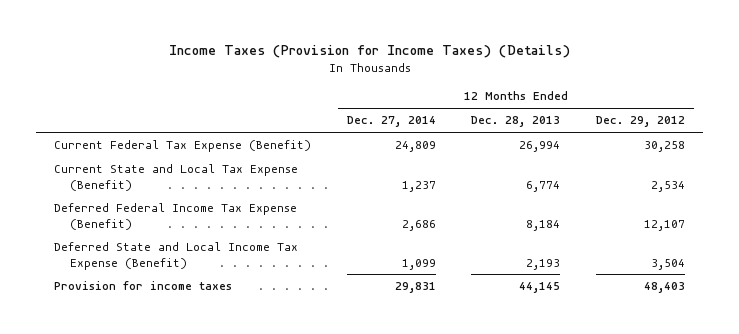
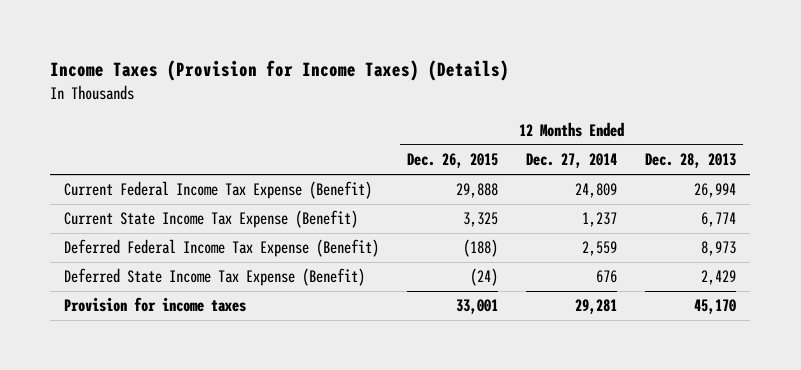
[595,116,685,128] Dec. 29, 2012 -> none
none -> [407,153,499,169] Dec. 26, 2015
[54,140,312,153] Current Federal Tax Expense (Benefit) -> [64,181,373,200] Current Federal Income Tax Expense (Benefit)
[54,164,299,191] Current State and Local Tax Expense (Benefit) -> [64,210,359,229] Current State Income Tax Expense (Benefit)
[401,219,436,231] 2,686 -> [582,241,618,257] 2,559
[526,219,561,231] 8,184 -> [701,241,737,257] 8,973
[54,242,299,270] Deferred State and Local Income Tax Expense (Benefit) -> [64,268,366,287] Deferred State Income Tax Expense (Benefit)
[401,258,436,270] 1,099 -> [596,270,618,284] 676
[526,258,561,270] 2,193 -> [701,270,737,286] 2,429
[394,282,436,294] 29,831 -> [575,299,618,315] 29,281
[519,282,561,294] 44,145 -> [694,299,737,315] 45,170

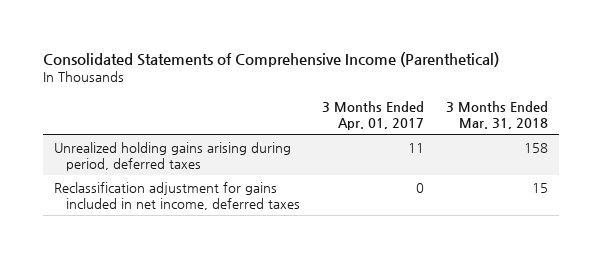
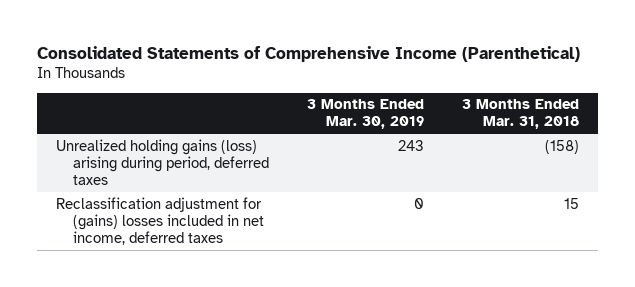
[322,100,425,131] 3 Months Ended Apr. 01, 2017 -> none
none -> [306,99,424,130] 3 Months Ended Mar. 30, 2019
[54,141,292,171] Unrealized holding gains arising during period, deferred taxes -> [55,138,269,185] Unrealized holding gains (loss) arising during period, deferred taxes
[524,142,549,153] 158 -> [544,139,579,154] (158)
[54,181,301,210] Reclassification adjustment for gains included in net income, deferred taxes -> [55,196,264,245] Reclassification adjustment for (gains) losses included in net income, deferred taxes

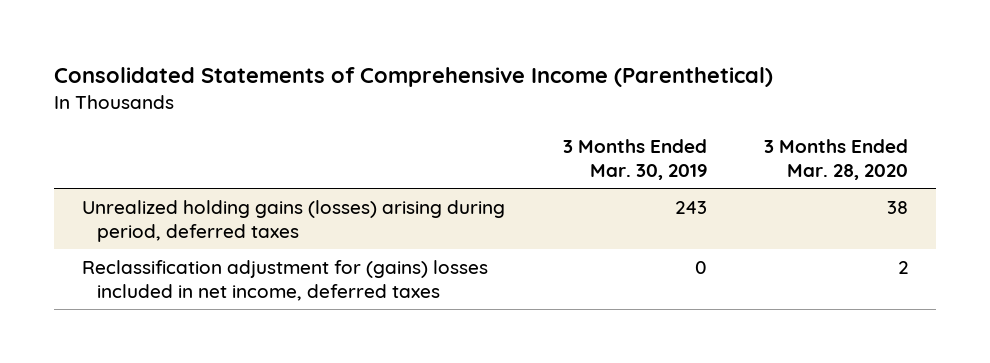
[461,99,579,130] 3 Months Ended Mar. 31, 2018 -> none
none -> [763,139,908,180] 3 Months Ended Mar. 28, 2020
[55,138,269,185] Unrealized holding gains (loss) arising during period, deferred taxes -> [82,199,506,242] Unrealized holding gains (losses) arising during period, deferred taxes

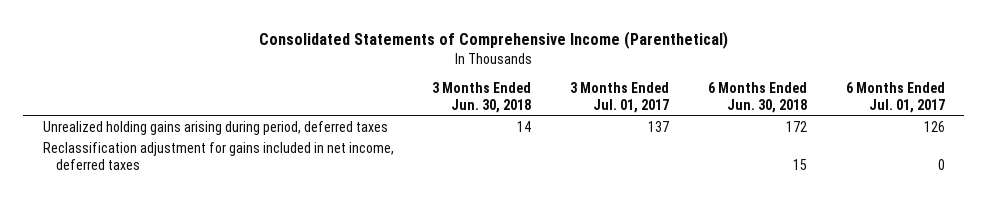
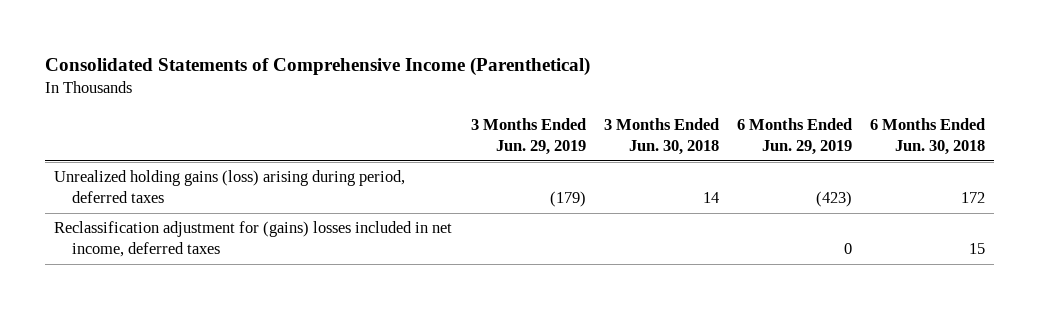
[570,82,670,114] 3 Months Ended Jul. 01, 2017 -> none
[845,82,945,114] 6 Months Ended Jul. 01, 2017 -> none
none -> [470,118,586,155] 3 Months Ended Jun. 29, 2019
none -> [736,118,852,155] 6 Months Ended Jun. 29, 2019
[42,121,388,136] Unrealized holding gains arising during period, deferred taxes -> [54,170,406,204] Unrealized holding gains (loss) arising during period, deferred taxes
[42,142,394,171] Reclassification adjustment for gains included in net income, deferred taxes -> [54,221,453,258] Reclassification adjustment for (gains) losses included in net income, deferred taxes

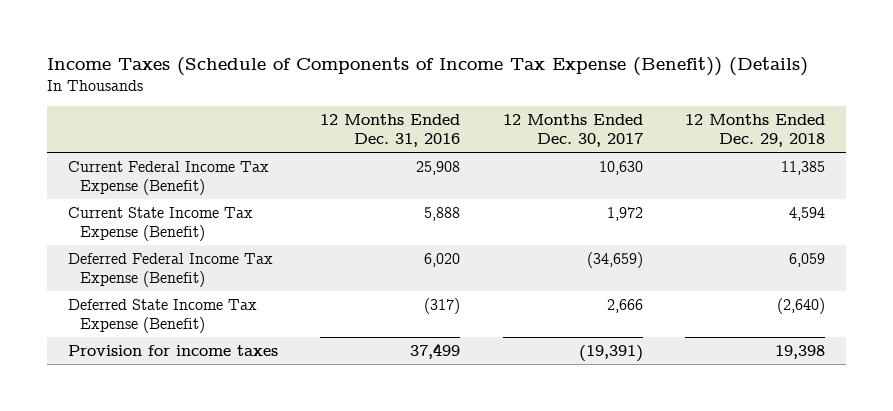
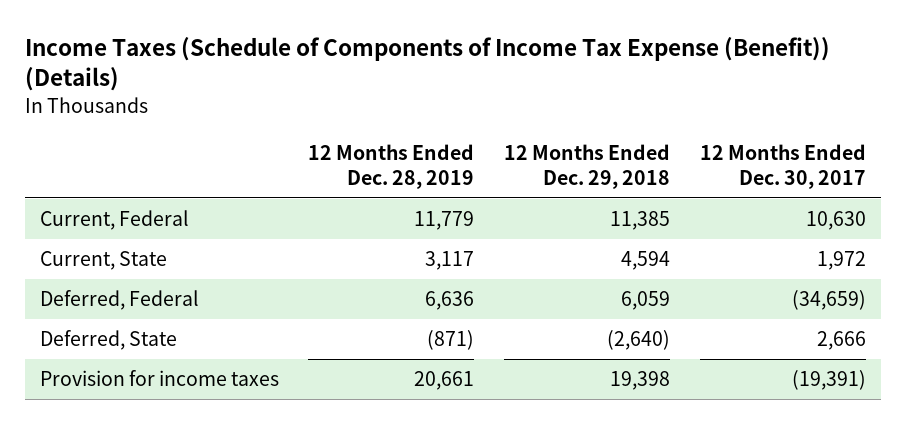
[320,113,461,148] 12 Months Ended Dec. 31, 2016 -> none
none -> [308,143,475,189] 12 Months Ended Dec. 28, 2019
[67,160,269,195] Current Federal Income Tax Expense (Benefit) -> [39,210,189,231] Current, Federal
[67,206,253,241] Current State Income Tax Expense (Benefit) -> [39,251,167,271] Current, State
[67,252,273,287] Deferred Federal Income Tax Expense (Benefit) -> [39,290,199,311] Deferred, Federal
[67,298,257,333] Deferred State Income Tax Expense (Benefit) -> [39,330,177,351] Deferred, State

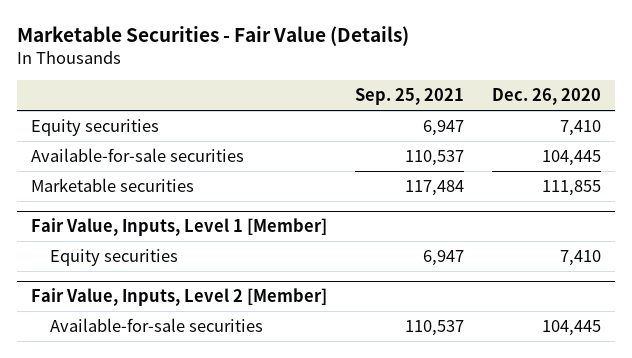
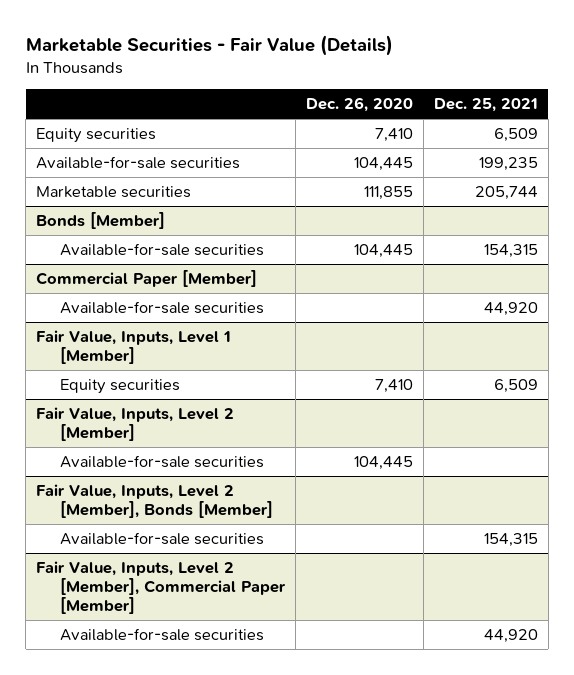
[354,88,464,106] Sep. 25, 2021 -> none
none -> [434,98,539,113] Dec. 25, 2021
none -> [36,212,166,230] Bonds [Member]
none -> [60,243,265,257] Available-for-sale securities
none -> [36,270,258,288] Commercial Paper [Member]
none -> [60,301,265,315] Available-for-sale securities
none -> [36,484,274,519] Fair Value, Inputs, Level 2 [Member], Bonds [Member]
none -> [60,532,265,546] Available-for-sale securities
none -> [36,561,287,615] Fair Value, Inputs, Level 2 [Member], Commercial Paper [Member]
none -> [60,628,265,642] Available-for-sale securities

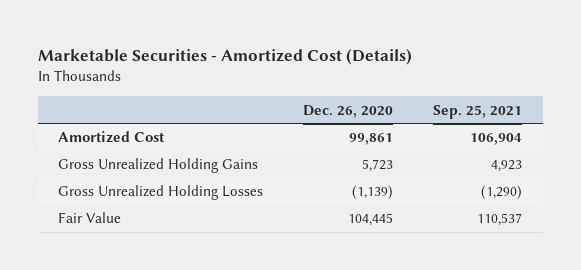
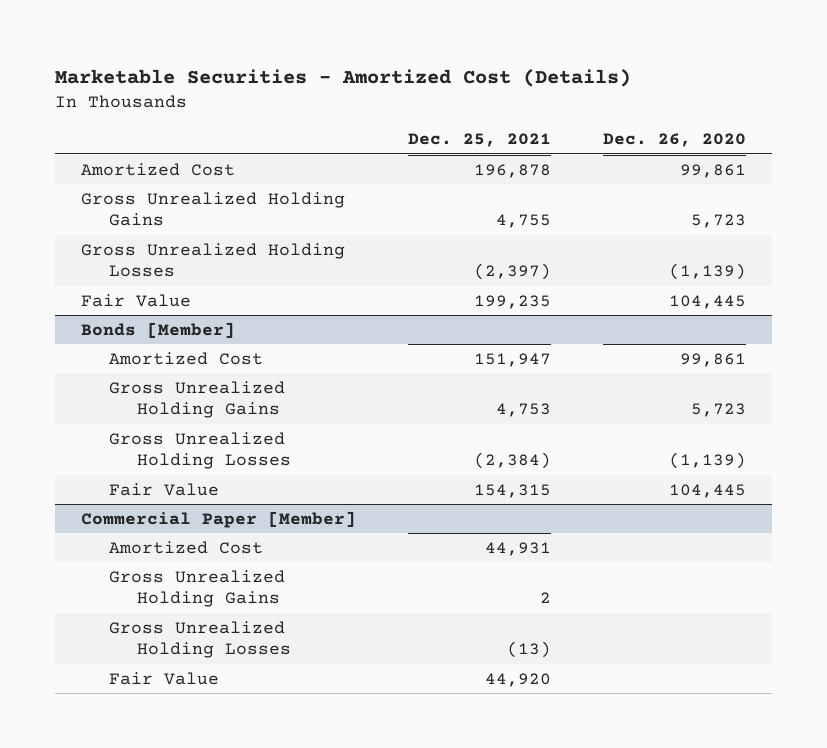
[433,104,523,119] Sep. 25, 2021 -> none
none -> [407,133,551,148] Dec. 25, 2021
none -> [80,321,235,338] Bonds [Member]
none -> [108,351,263,365] Amortized Cost
none -> [108,380,285,419] Gross Unrealized Holding Gains
none -> [108,431,291,470] Gross Unrealized Holding Losses
none -> [108,482,219,496] Fair Value
none -> [80,510,356,528] Commercial Paper [Member]
none -> [108,540,263,554] Amortized Cost
none -> [108,569,285,608] Gross Unrealized Holding Gains
none -> [108,620,291,659] Gross Unrealized Holding Losses
none -> [108,671,219,685] Fair Value

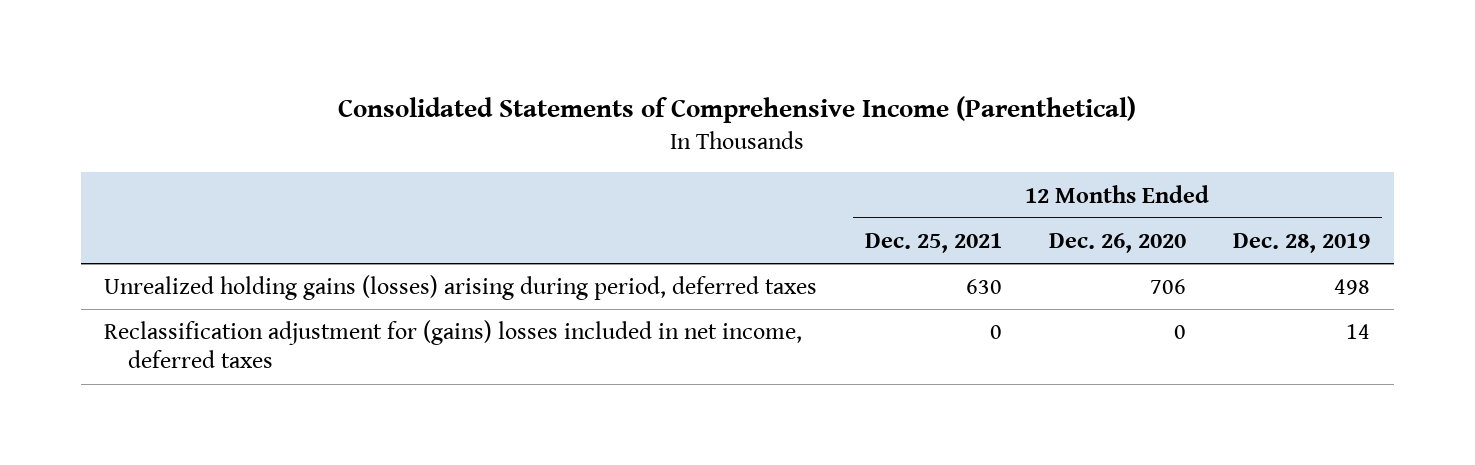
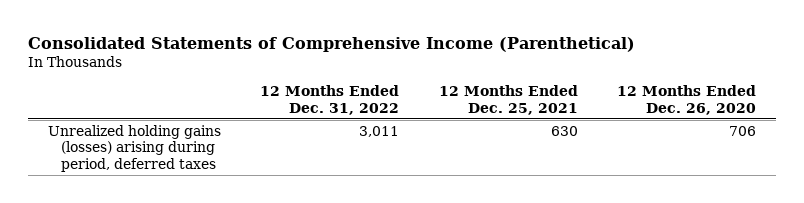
[1233,232,1371,253] Dec. 28, 2019 -> none
none -> [260,85,400,116] 12 Months Ended Dec. 31, 2022
[104,320,803,369] Reclassification adjustment for (gains) losses included in net income, deferred taxes -> none

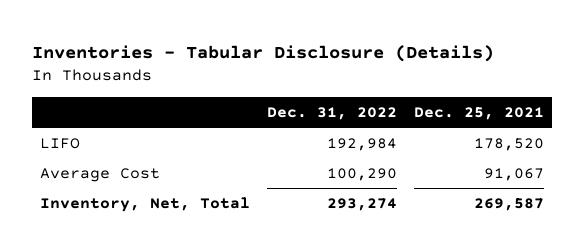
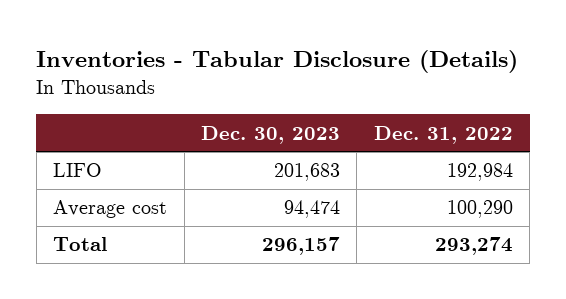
[413,106,544,120] Dec. 25, 2021 -> none
none -> [201,125,341,144] Dec. 30, 2023
[40,168,161,183] Average Cost -> [53,200,168,219] Average cost
[40,197,251,213] Inventory, Net, Total -> [53,237,108,252] Total

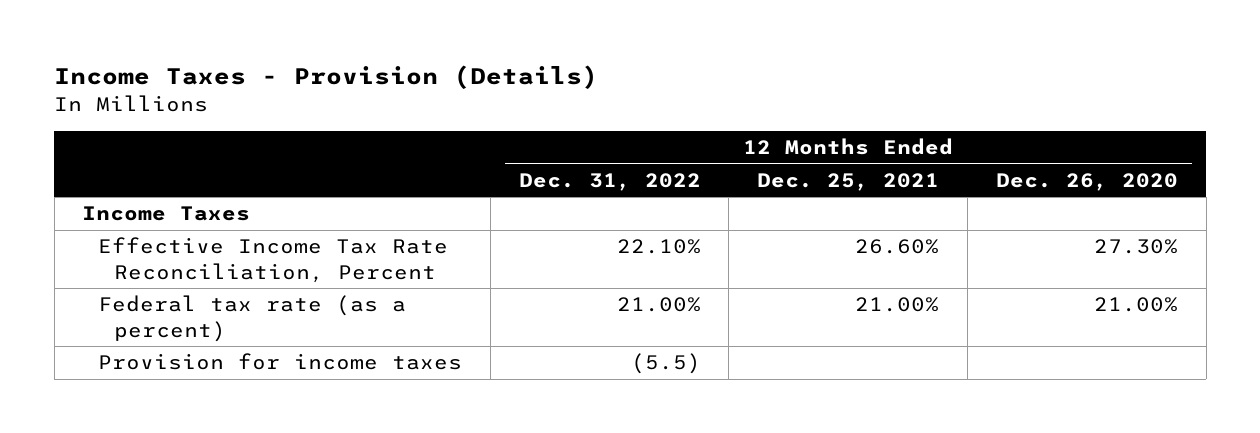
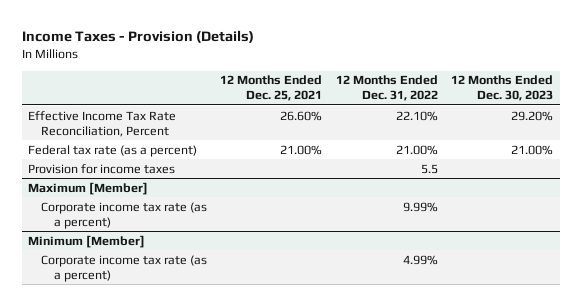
[995,172,1178,191] Dec. 26, 2020 -> none
none -> [450,75,553,102] 12 Months Ended Dec. 30, 2023
[82,206,251,222] Income Taxes -> none
[630,353,701,375] (5.5) -> [420,163,438,174] 5.5
none -> [28,181,149,195] Maximum [Member]
none -> [41,201,208,229] Corporate income tax rate (as a percent)
none -> [28,234,146,248] Minimum [Member]
none -> [41,254,208,282] Corporate income tax rate (as a percent)

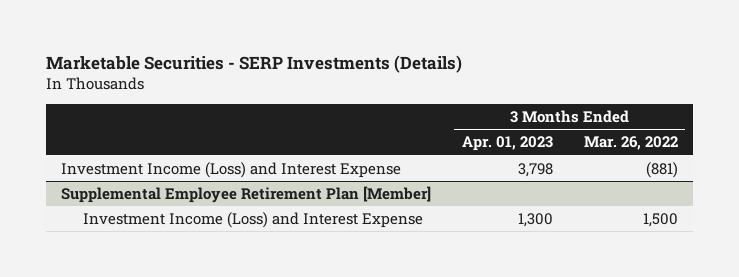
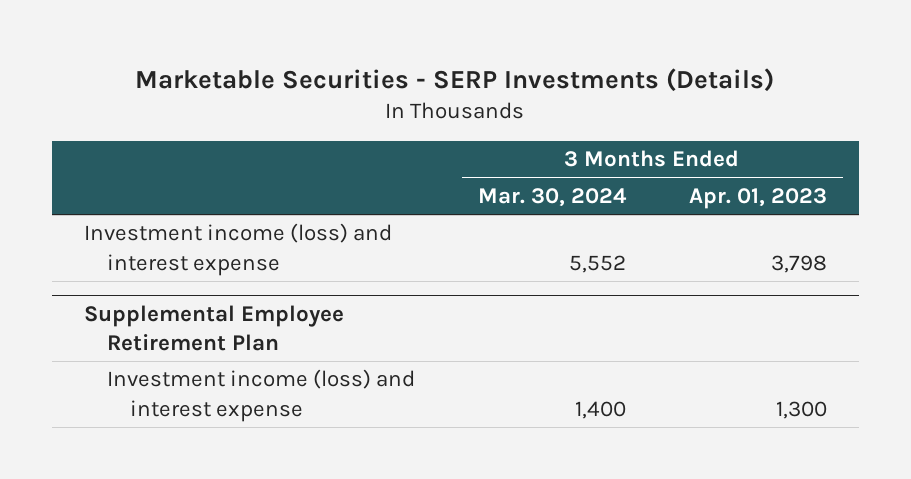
[583,136,678,151] Mar. 26, 2022 -> none
none -> [477,188,627,208] Mar. 30, 2024
[61,162,402,179] Investment Income (Loss) and Interest Expense -> [83,223,392,276] Investment income (loss) and interest expense
[61,186,432,204] Supplemental Employee Retirement Plan [Member] -> [83,304,344,352] Supplemental Employee Retirement Plan
[82,212,423,229] Investment Income (Loss) and Interest Expense -> [106,369,415,422] Investment income (loss) and interest expense

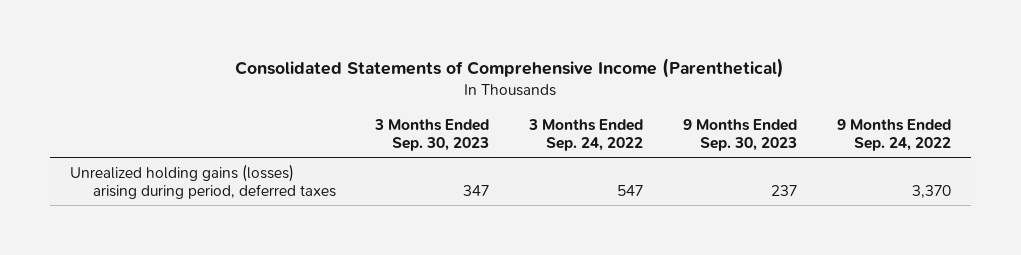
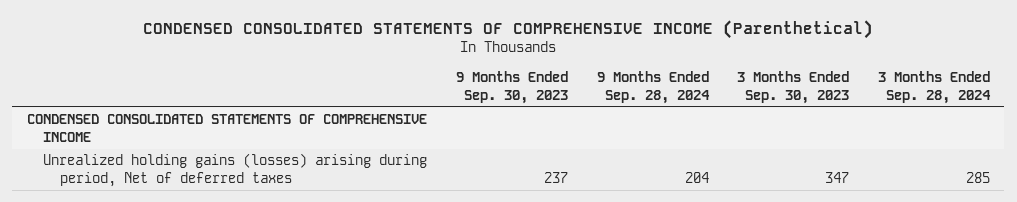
[235,57,785,78] Consolidated Statements of Comprehensive Income (Parenthetical) -> [143,19,874,39] CONDENSED CONSOLIDATED STATEMENTS OF COMPREHENSIVE INCOME (Parenthetical)
[528,118,644,151] 3 Months Ended Sep. 24, 2022 -> none
[836,118,951,151] 9 Months Ended Sep. 24, 2022 -> none
none -> [596,71,710,104] 9 Months Ended Sep. 28, 2024
none -> [877,71,991,104] 3 Months Ended Sep. 28, 2024
none -> [26,114,427,143] CONDENSED CONSOLIDATED STATEMENTS OF COMPREHENSIVE INCOME
[70,163,336,199] Unrealized holding gains (losses) arising during period, deferred taxes -> [43,153,428,188] Unrealized holding gains (losses) arising during period, Net of deferred taxes

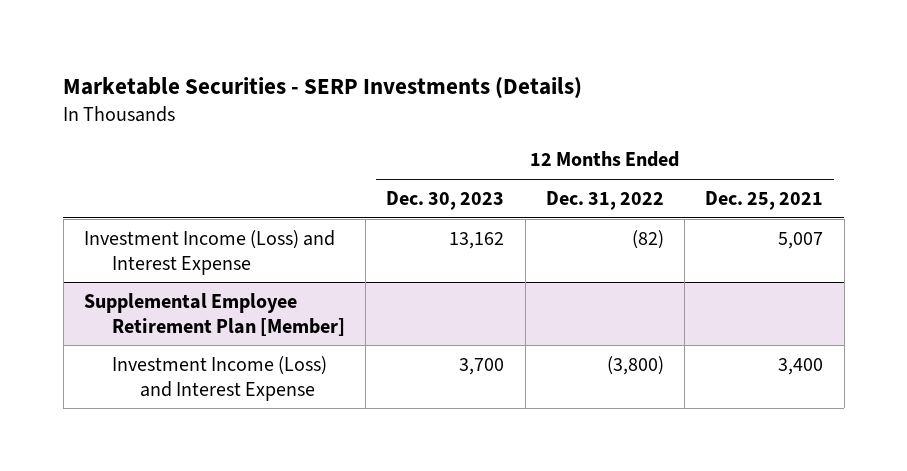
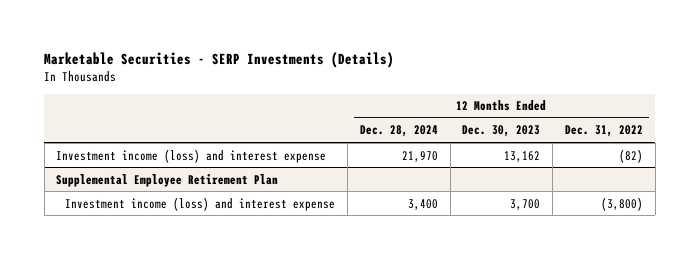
[705,191,824,211] Dec. 25, 2021 -> none
none -> [359,125,438,138] Dec. 28, 2024
[83,229,335,275] Investment Income (Loss) and Interest Expense -> [56,148,327,163] Investment income (loss) and interest expense
[83,292,345,336] Supplemental Employee Retirement Plan [Member] -> [56,173,279,187] Supplemental Employee Retirement Plan
[111,355,327,401] Investment Income (Loss) and Interest Expense -> [65,196,336,211] Investment income (loss) and interest expense

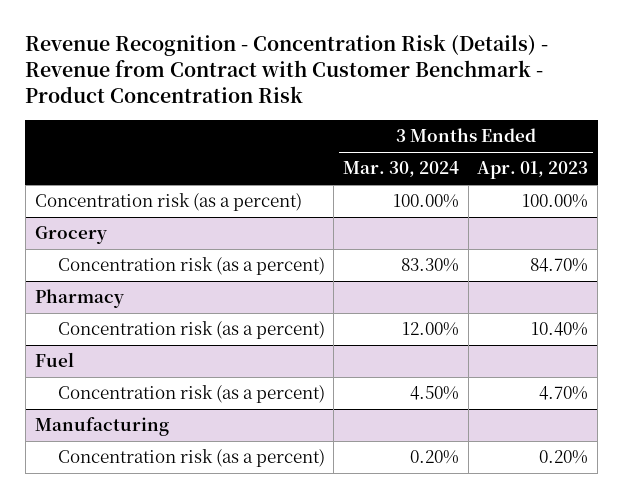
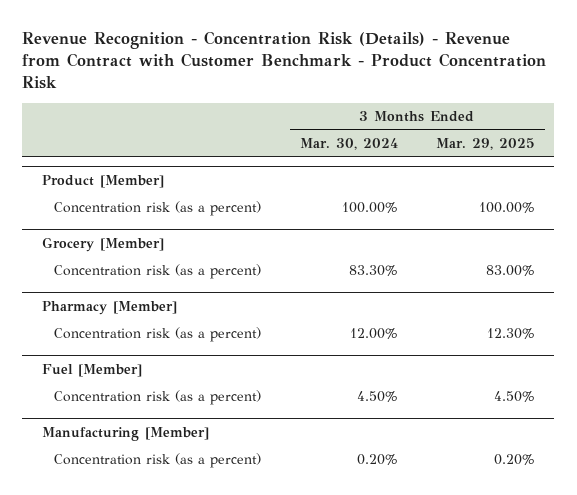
[477,161,589,180] Apr. 01, 2023 -> none
none -> [436,138,536,151] Mar. 29, 2025
none -> [41,175,164,189] Product [Member]
[34,226,107,245] Grocery -> [41,237,164,253] Grocery [Member]
[34,289,124,309] Pharmacy -> [41,301,177,316] Pharmacy [Member]
[34,352,74,368] Fuel -> [41,364,142,378] Fuel [Member]
[34,417,169,437] Manufacturing -> [41,427,209,442] Manufacturing [Member]

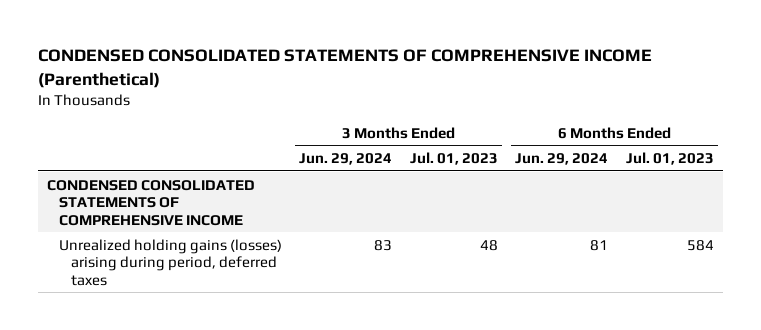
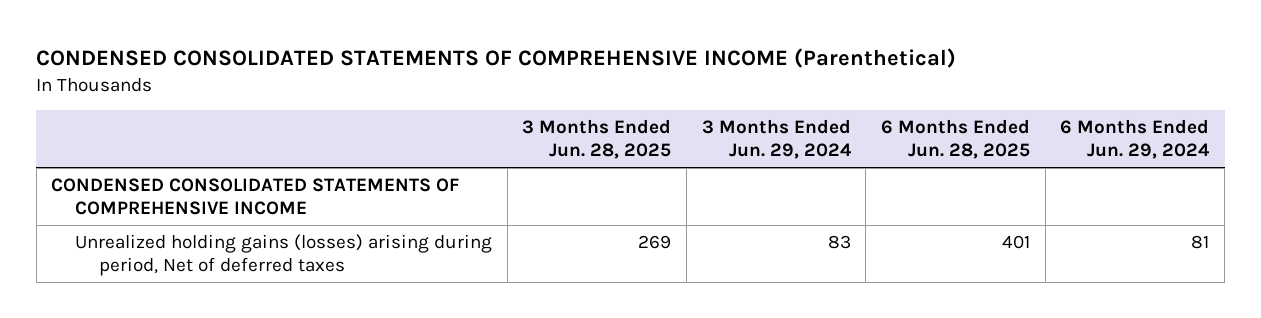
[409,152,498,166] Jul. 01, 2023 -> none
[626,152,715,166] Jul. 01, 2023 -> none
none -> [522,119,672,160] 3 Months Ended Jun. 28, 2025
none -> [881,119,1031,160] 6 Months Ended Jun. 28, 2025
[58,238,282,286] Unrealized holding gains (losses) arising during period, deferred taxes -> [75,234,493,277] Unrealized holding gains (losses) arising during period, Net of deferred taxes

